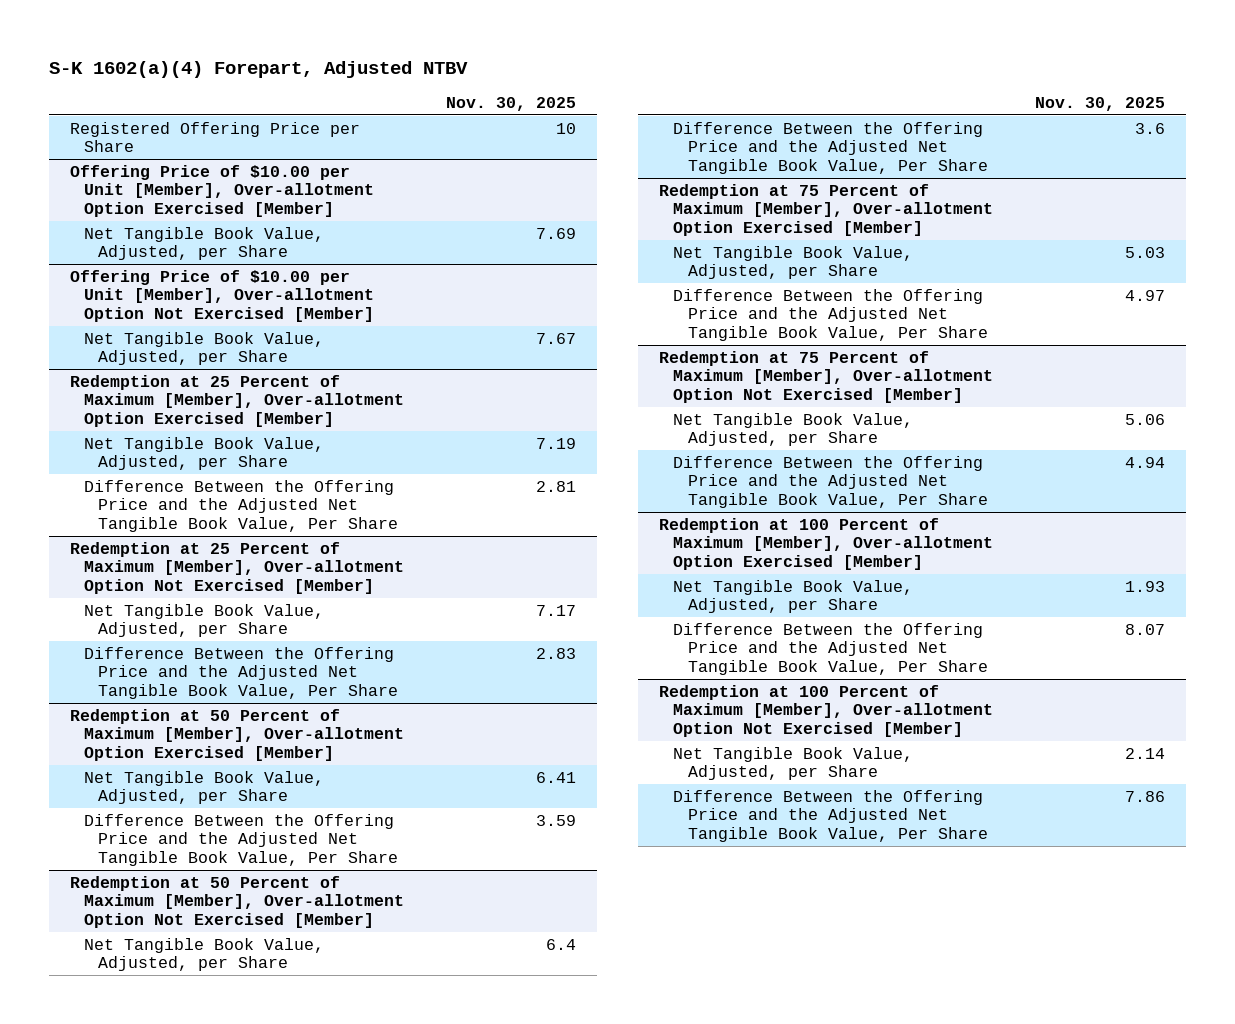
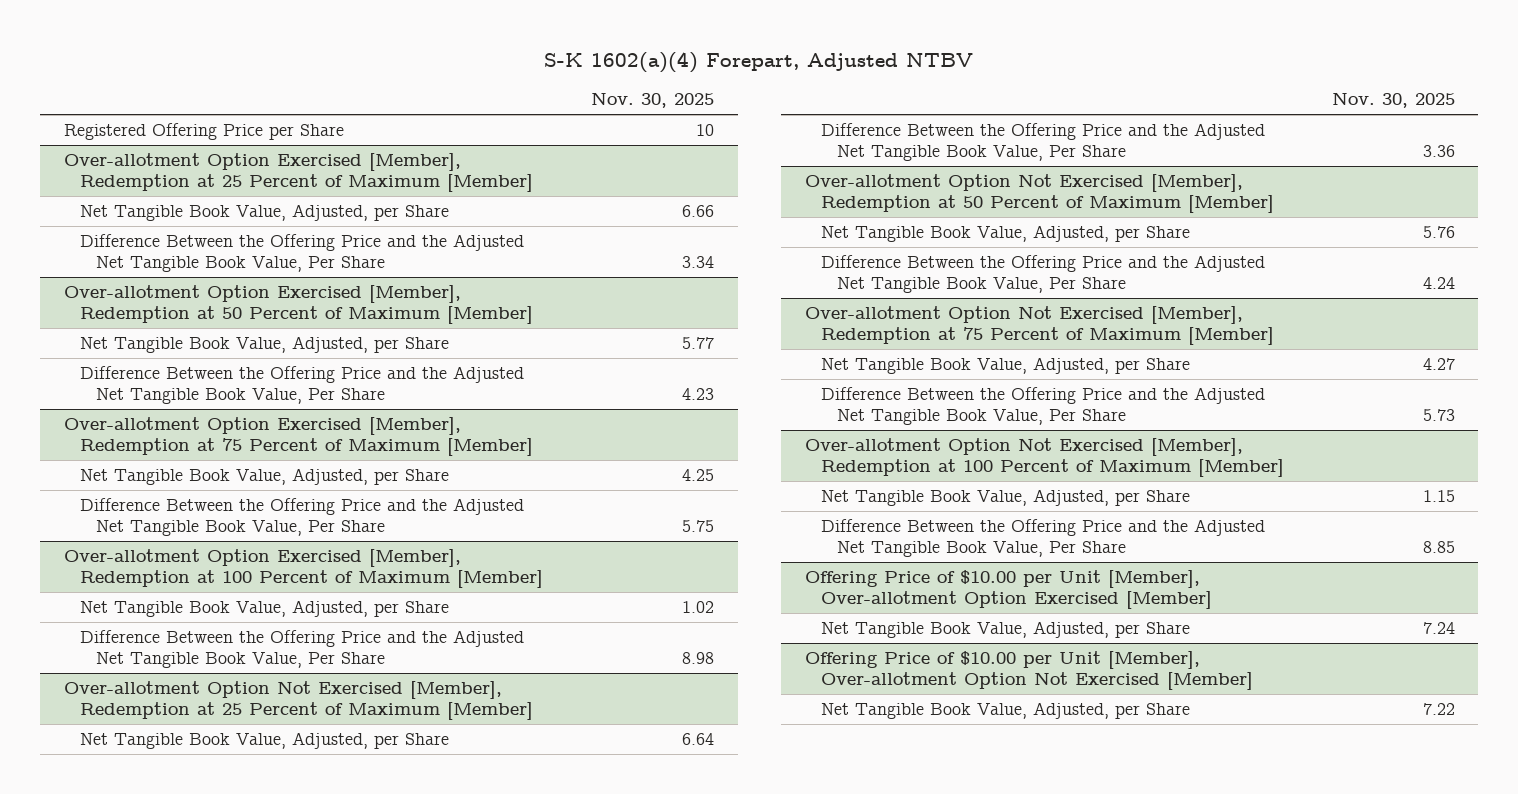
none -> [63,153,533,193] Over-allotment Option Exercised [Member], Redemption at 25 Percent of Maximum [Member]
none -> [79,204,449,222] Net Tangible Book Value, Adjusted, per Share
none -> [79,234,524,273] Difference Between the Offering Price and the Adjusted Net Tangible Book Value, Per Share
none -> [63,285,533,325] Over-allotment Option Exercised [Member], Redemption at 50 Percent of Maximum [Member]
none -> [79,336,449,354] Net Tangible Book Value, Adjusted, per Share
none -> [79,366,524,405] Difference Between the Offering Price and the Adjusted Net Tangible Book Value, Per Share
none -> [63,417,533,457] Over-allotment Option Exercised [Member], Redemption at 75 Percent of Maximum [Member]
none -> [79,468,449,486] Net Tangible Book Value, Adjusted, per Share
none -> [79,498,524,537] Difference Between the Offering Price and the Adjusted Net Tangible Book Value, Per Share
none -> [63,549,543,589] Over-allotment Option Exercised [Member], Redemption at 100 Percent of Maximum [Member]
none -> [79,600,449,618] Net Tangible Book Value, Adjusted, per Share
none -> [79,630,524,669] Difference Between the Offering Price and the Adjusted Net Tangible Book Value, Per Share
none -> [63,681,533,721] Over-allotment Option Not Exercised [Member], Redemption at 25 Percent of Maximum [Member]
none -> [79,732,449,750] Net Tangible Book Value, Adjusted, per Share
none -> [820,123,1265,162] Difference Between the Offering Price and the Adjusted Net Tangible Book Value, Per Share
none -> [804,174,1274,214] Over-allotment Option Not Exercised [Member], Redemption at 50 Percent of Maximum [Member]
none -> [820,225,1190,243] Net Tangible Book Value, Adjusted, per Share
none -> [820,255,1265,294] Difference Between the Offering Price and the Adjusted Net Tangible Book Value, Per Share
none -> [804,306,1274,346] Over-allotment Option Not Exercised [Member], Redemption at 75 Percent of Maximum [Member]
none -> [820,357,1190,375] Net Tangible Book Value, Adjusted, per Share
none -> [820,387,1265,426] Difference Between the Offering Price and the Adjusted Net Tangible Book Value, Per Share
none -> [804,438,1284,478] Over-allotment Option Not Exercised [Member], Redemption at 100 Percent of Maximum [Member]
none -> [820,489,1190,507] Net Tangible Book Value, Adjusted, per Share
none -> [820,519,1265,558] Difference Between the Offering Price and the Adjusted Net Tangible Book Value, Per Share
[535,227,576,239] 7.69 -> [1422,622,1455,635] 7.24
[69,374,404,428] Redemption at 25 Percent of Maximum [Member], Over-allotment Option Exercised [Member] -> none
[83,436,324,471] Net Tangible Book Value, Adjusted, per Share -> none
[83,479,399,533] Difference Between the Offering Price and the Adjusted Net Tangible Book Value, Per Share -> none
[69,541,404,595] Redemption at 25 Percent of Maximum [Member], Over-allotment Option Not Exercised [Member] -> none
[83,603,324,638] Net Tangible Book Value, Adjusted, per Share -> none
[83,646,399,700] Difference Between the Offering Price and the Adjusted Net Tangible Book Value, Per Share -> none
[69,708,404,762] Redemption at 50 Percent of Maximum [Member], Over-allotment Option Exercised [Member] -> none
[83,770,324,805] Net Tangible Book Value, Adjusted, per Share -> none
[83,813,399,867] Difference Between the Offering Price and the Adjusted Net Tangible Book Value, Per Share -> none
[69,875,404,929] Redemption at 50 Percent of Maximum [Member], Over-allotment Option Not Exercised [Member] -> none
[83,937,324,972] Net Tangible Book Value, Adjusted, per Share -> none
[673,121,988,175] Difference Between the Offering Price and the Adjusted Net Tangible Book Value, Per Share -> none
[658,183,994,237] Redemption at 75 Percent of Maximum [Member], Over-allotment Option Exercised [Member] -> none
[673,245,914,280] Net Tangible Book Value, Adjusted, per Share -> none
[673,288,988,342] Difference Between the Offering Price and the Adjusted Net Tangible Book Value, Per Share -> none
[658,350,994,404] Redemption at 75 Percent of Maximum [Member], Over-allotment Option Not Exercised [Member] -> none
[673,412,914,447] Net Tangible Book Value, Adjusted, per Share -> none
[673,455,988,509] Difference Between the Offering Price and the Adjusted Net Tangible Book Value, Per Share -> none
[658,517,994,571] Redemption at 100 Percent of Maximum [Member], Over-allotment Option Exercised [Member] -> none
[673,579,914,614] Net Tangible Book Value, Adjusted, per Share -> none
[673,622,988,676] Difference Between the Offering Price and the Adjusted Net Tangible Book Value, Per Share -> none
[658,684,994,738] Redemption at 100 Percent of Maximum [Member], Over-allotment Option Not Exercised [Member] -> none
[673,746,914,781] Net Tangible Book Value, Adjusted, per Share -> none
[673,789,988,843] Difference Between the Offering Price and the Adjusted Net Tangible Book Value, Per Share -> none
[535,332,576,344] 7.67 -> [1422,703,1455,716] 7.22

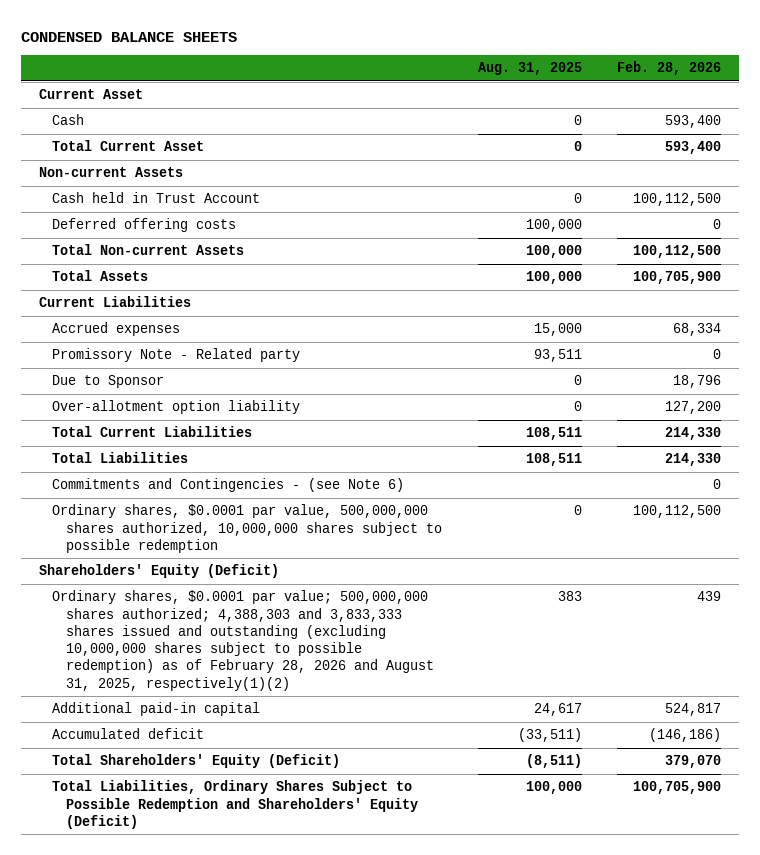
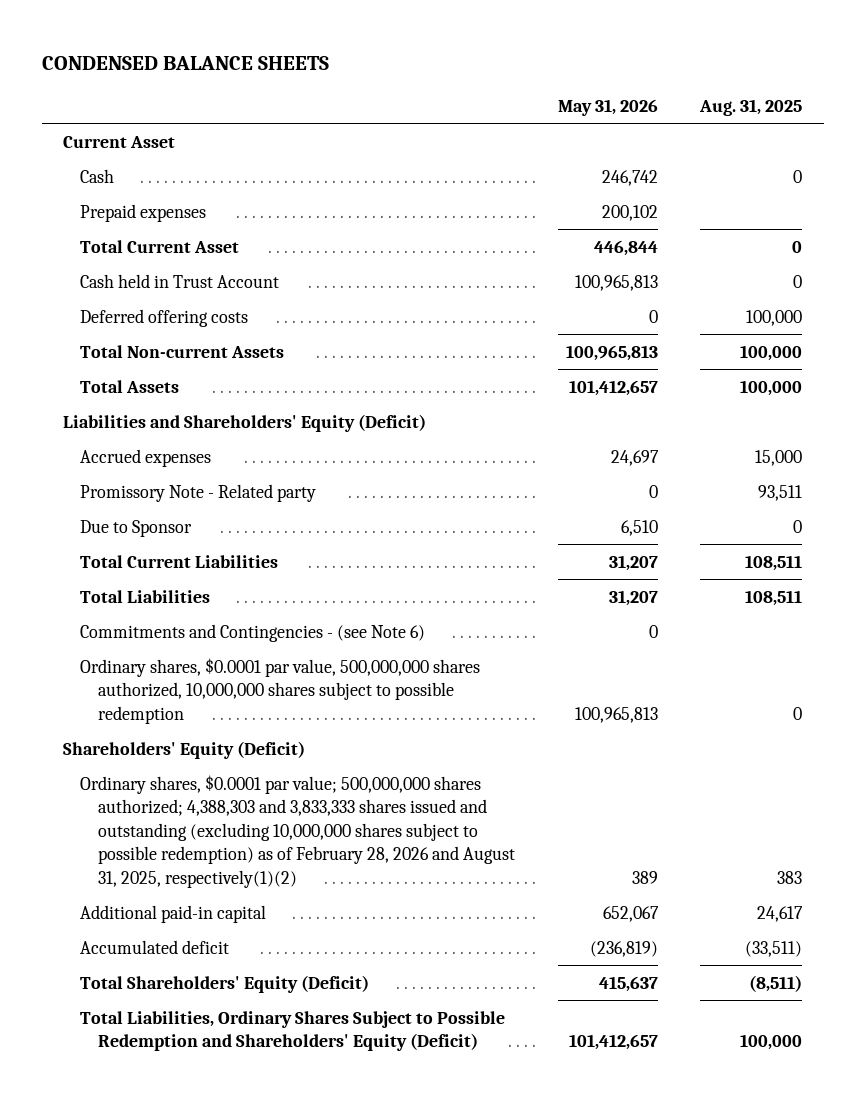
[617,61,722,76] Feb. 28, 2026 -> none
none -> [557,99,658,117] May 31, 2026
none -> [80,203,207,222] Prepaid expenses
[38,167,183,178] Non-current Assets -> none
[38,296,191,308] Current Liabilities -> none
none -> [63,413,427,432] Liabilities and Shareholders' Equity (Deficit)
[52,400,301,415] Over-allotment option liability -> none

